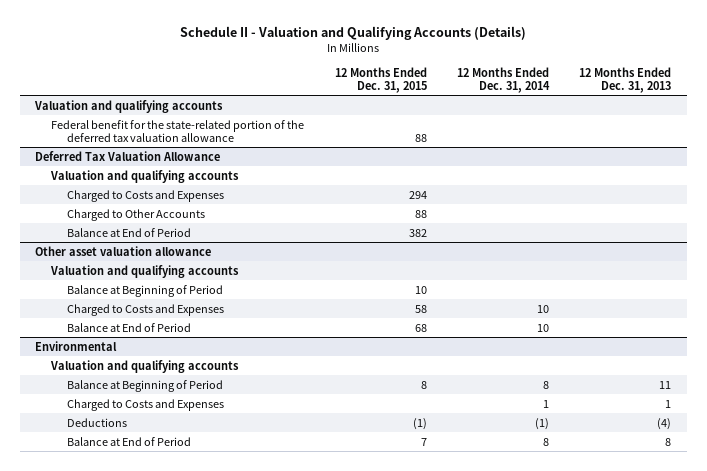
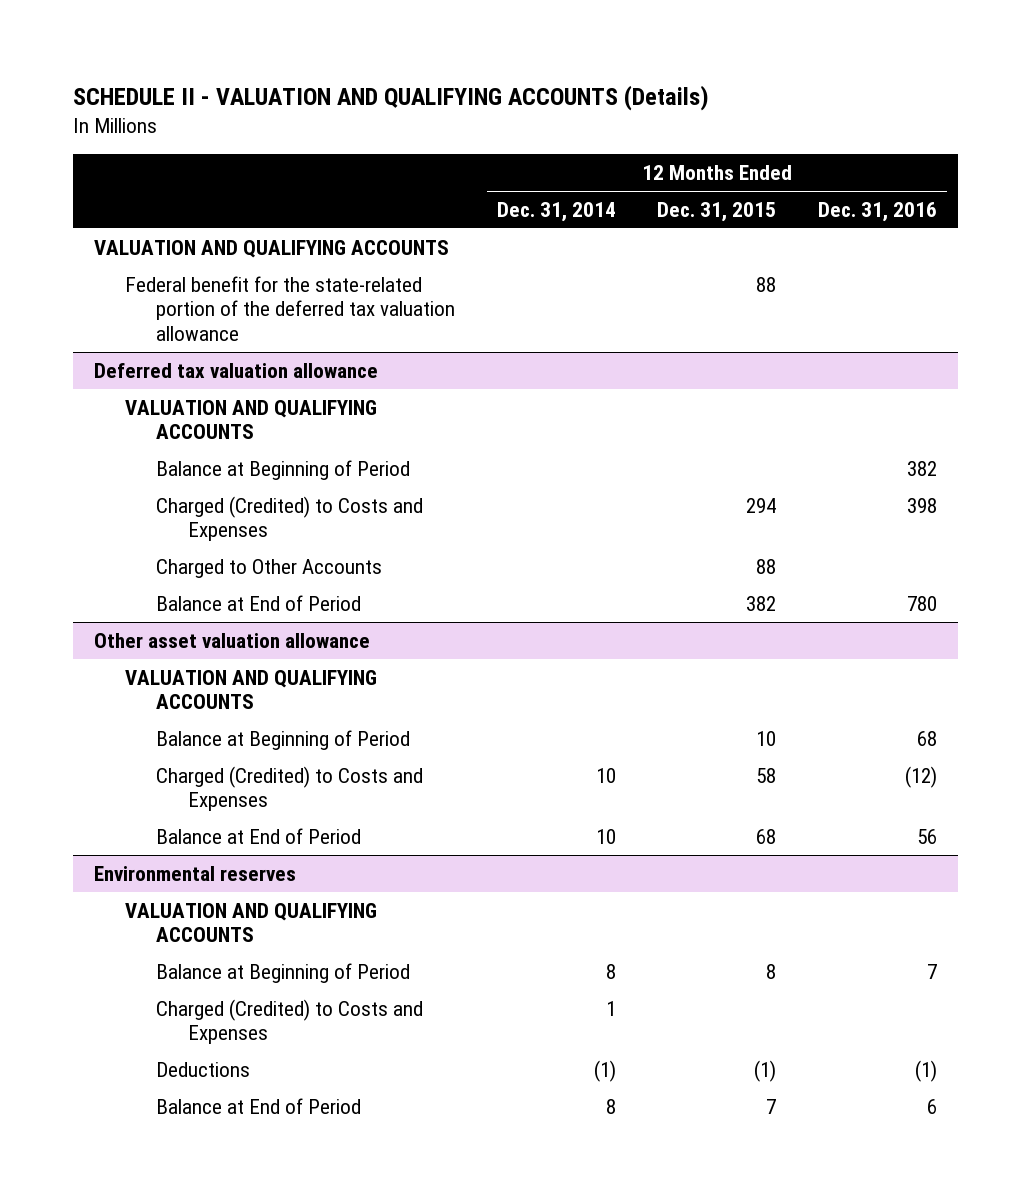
[180,26,527,41] Schedule II - Valuation and Qualifying Accounts (Details) -> [72,85,709,112] SCHEDULE II - VALUATION AND QUALIFYING ACCOUNTS (Details)
[579,66,672,93] 12 Months Ended Dec. 31, 2013 -> none
none -> [817,201,937,222] Dec. 31, 2016
[34,99,224,113] Valuation and qualifying accounts -> [93,239,449,258] VALUATION AND QUALIFYING ACCOUNTS
[35,150,221,161] Deferred Tax Valuation Allowance -> [93,362,378,378] Deferred tax valuation allowance
[50,169,240,183] Valuation and qualifying accounts -> [124,399,377,440] VALUATION AND QUALIFYING ACCOUNTS
none -> [156,459,411,480] Balance at Beginning of Period
[67,189,225,202] Charged to Costs and Expenses -> [156,495,424,542] Charged (Credited) to Costs and Expenses
[50,264,240,278] Valuation and qualifying accounts -> [124,669,377,710] VALUATION AND QUALIFYING ACCOUNTS
[67,303,225,316] Charged to Costs and Expenses -> [156,765,424,812] Charged (Credited) to Costs and Expenses
[35,340,118,351] Environmental -> [93,865,296,881] Environmental reserves
[50,359,240,373] Valuation and qualifying accounts -> [124,902,377,943] VALUATION AND QUALIFYING ACCOUNTS
[67,398,225,411] Charged to Costs and Expenses -> [156,998,424,1045] Charged (Credited) to Costs and Expenses

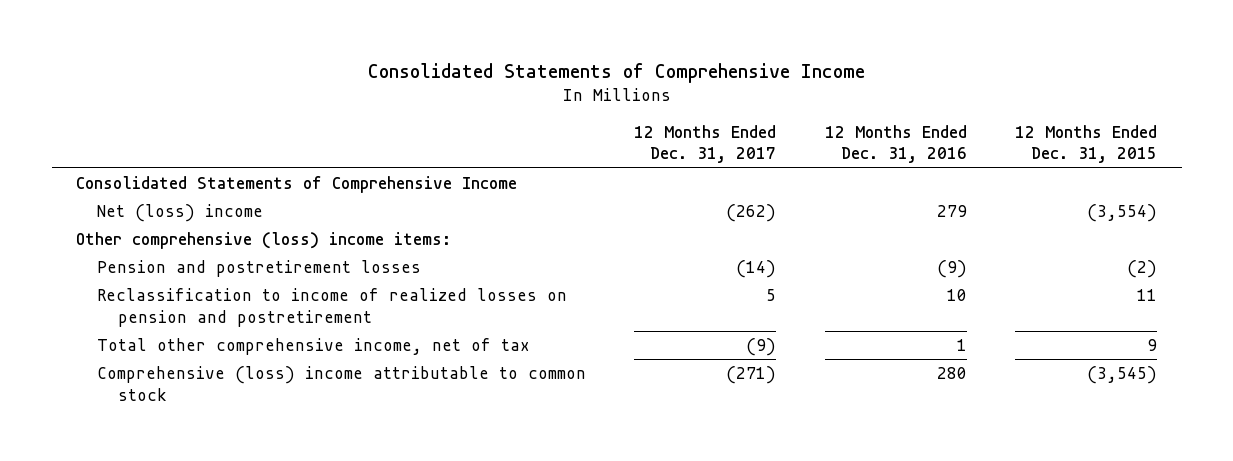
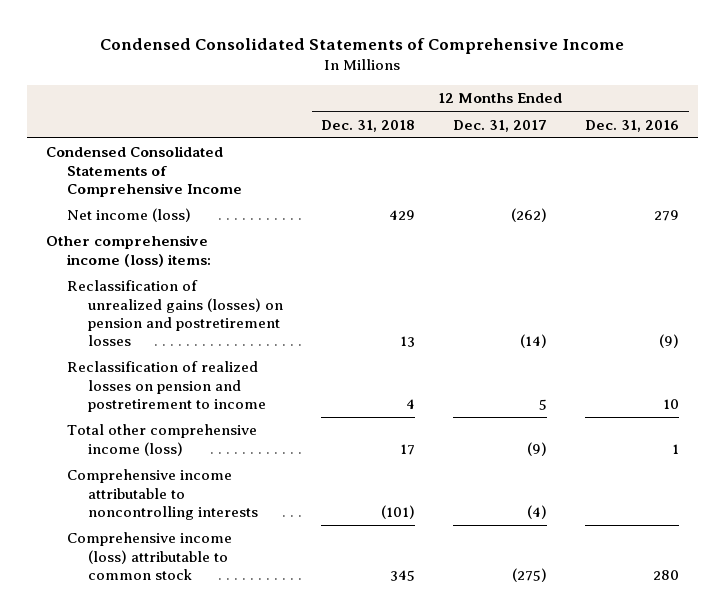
[367,62,865,83] Consolidated Statements of Comprehensive Income -> [100,37,625,54] Condensed Consolidated Statements of Comprehensive Income
[1015,124,1158,164] 12 Months Ended Dec. 31, 2015 -> none
none -> [321,119,416,132] Dec. 31, 2018
[75,175,517,193] Consolidated Statements of Comprehensive Income -> [45,146,242,197] Condensed Consolidated Statements of Comprehensive Income
[96,203,263,222] Net (loss) income -> [66,208,191,223] Net income (loss)
[75,231,451,249] Other comprehensive (loss) income items: -> [45,235,211,267] Other comprehensive income (loss) items:
[96,259,421,277] Pension and postretirement losses -> [66,280,284,346] Reclassification of unrealized gains (losses) on pension and postretirement losses
[96,287,567,327] Reclassification to income of realized losses on pension and postretirement -> [66,361,267,412] Reclassification of realized losses on pension and postretirement to income
[96,337,530,355] Total other comprehensive income, net of tax -> [66,424,257,456] Total other comprehensive income (loss)
none -> [66,469,259,520] Comprehensive income attributable to noncontrolling interests
[96,365,586,401] Comprehensive (loss) income attributable to common stock -> [66,532,232,580] Comprehensive income (loss) attributable to common stock
[726,365,777,384] (271) -> [512,567,548,582] (275)

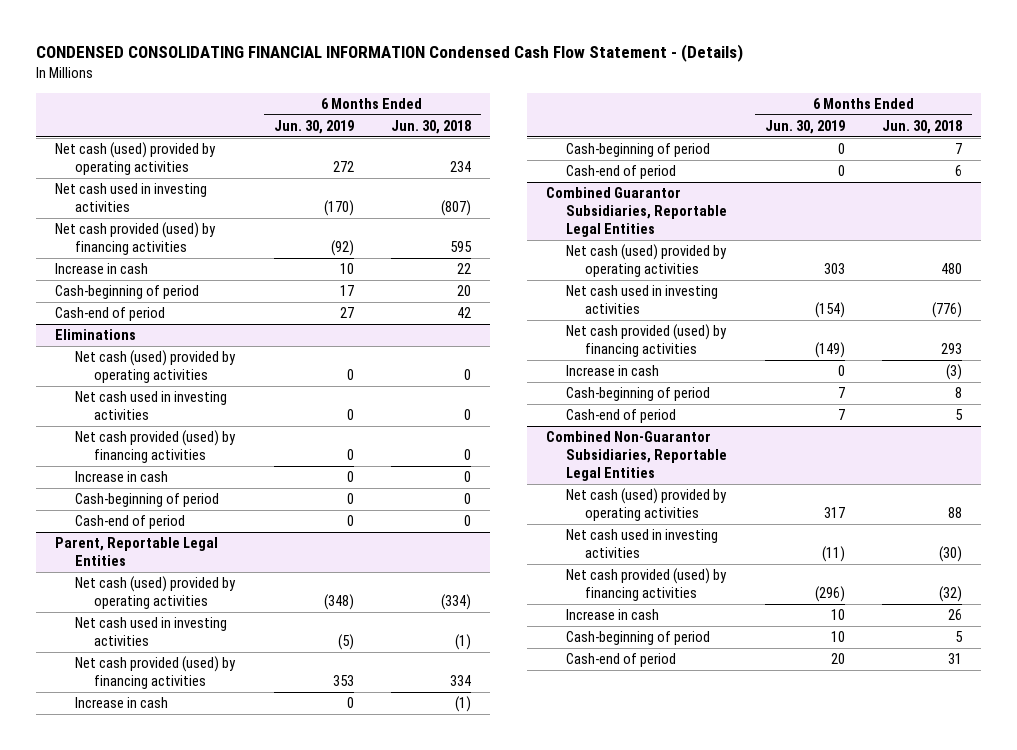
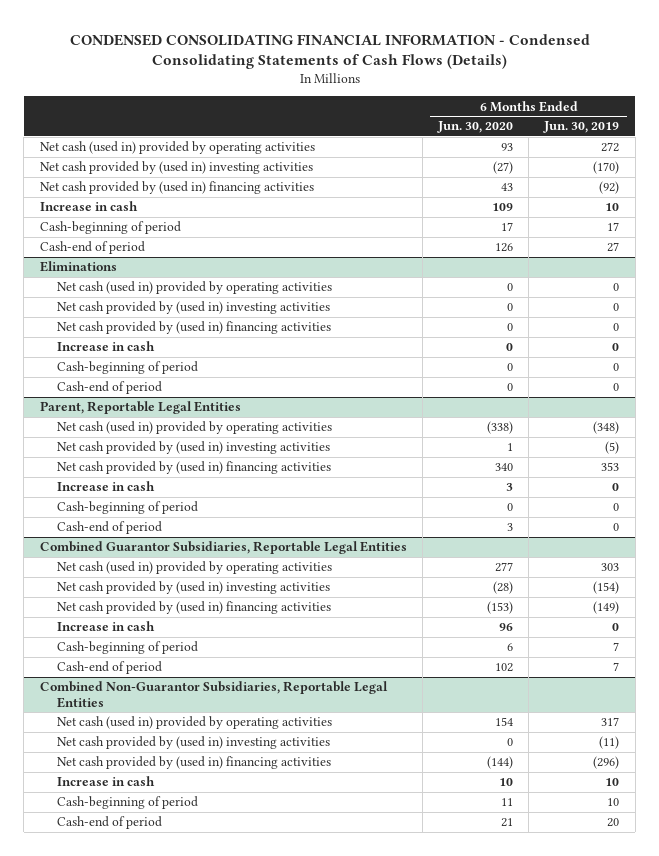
[35,44,743,63] CONDENSED CONSOLIDATING FINANCIAL INFORMATION Condensed Cash Flow Statement - (Details) -> [69,33,590,70] CONDENSED CONSOLIDATING FINANCIAL INFORMATION - Condensed Consolidating Statements of Cash Flows (Details)
[391,119,472,134] Jun. 30, 2018 -> none
none -> [437,121,514,134] Jun. 30, 2020
[54,142,216,175] Net cash (used) provided by operating activities -> [39,141,315,155] Net cash (used in) provided by operating activities
[54,183,207,212] Net cash used in investing activities -> [39,161,313,175] Net cash provided by (used in) investing activities
[54,222,216,255] Net cash provided (used) by financing activities -> [39,181,314,195] Net cash provided by (used in) financing activities
[74,350,236,383] Net cash (used) provided by operating activities -> [57,281,333,295] Net cash (used in) provided by operating activities
[74,391,227,420] Net cash used in investing activities -> [57,301,331,315] Net cash provided by (used in) investing activities
[74,430,236,463] Net cash provided (used) by financing activities -> [57,321,332,335] Net cash provided by (used in) financing activities
[74,576,236,609] Net cash (used) provided by operating activities -> [57,421,333,435] Net cash (used in) provided by operating activities
[74,617,227,646] Net cash used in investing activities -> [57,441,331,455] Net cash provided by (used in) investing activities
[74,656,236,689] Net cash provided (used) by financing activities -> [57,461,332,475] Net cash provided by (used in) financing activities
[565,244,727,277] Net cash (used) provided by operating activities -> [57,561,333,575] Net cash (used in) provided by operating activities
[565,285,718,314] Net cash used in investing activities -> [57,581,331,595] Net cash provided by (used in) investing activities
[565,324,727,357] Net cash provided (used) by financing activities -> [57,601,332,615] Net cash provided by (used in) financing activities
[565,488,727,521] Net cash (used) provided by operating activities -> [57,716,333,730] Net cash (used in) provided by operating activities
[565,529,718,558] Net cash used in investing activities -> [57,736,331,750] Net cash provided by (used in) investing activities
[565,568,727,601] Net cash provided (used) by financing activities -> [57,756,332,770] Net cash provided by (used in) financing activities

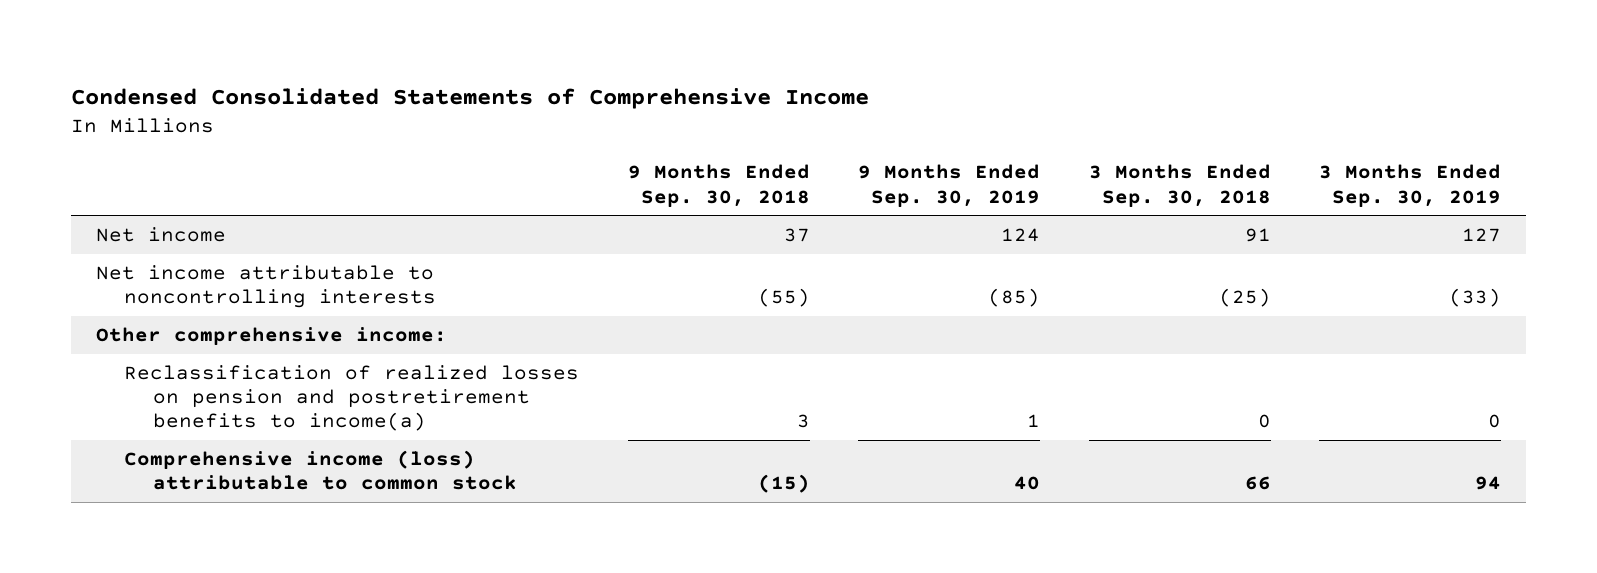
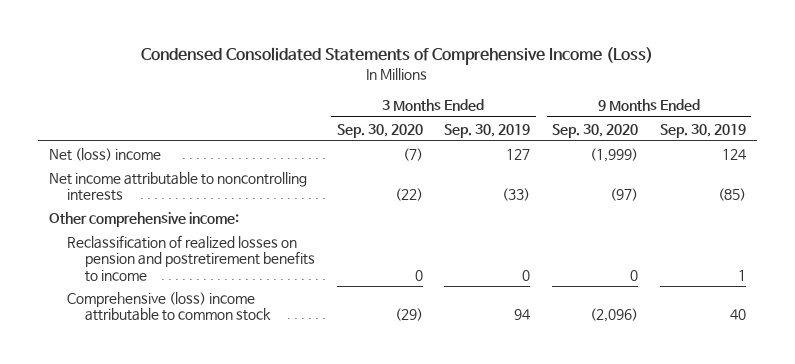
[71,87,870,109] Condensed Consolidated Statements of Comprehensive Income -> [141,47,654,66] Condensed Consolidated Statements of Comprehensive Income (Loss)
[627,164,810,207] 9 Months Ended Sep. 30, 2018 -> none
[1088,164,1271,207] 3 Months Ended Sep. 30, 2018 -> none
none -> [336,123,423,138] Sep. 30, 2020
none -> [551,123,638,138] Sep. 30, 2020
[95,227,226,243] Net income -> [49,147,162,161] Net (loss) income
[124,365,580,432] Reclassification of realized losses on pension and postretirement benefits to income(a) -> [66,234,315,282] Reclassification of realized losses on pension and postretirement benefits to income
[124,450,517,491] Comprehensive income (loss) attributable to common stock -> [66,291,271,322] Comprehensive (loss) income attributable to common stock

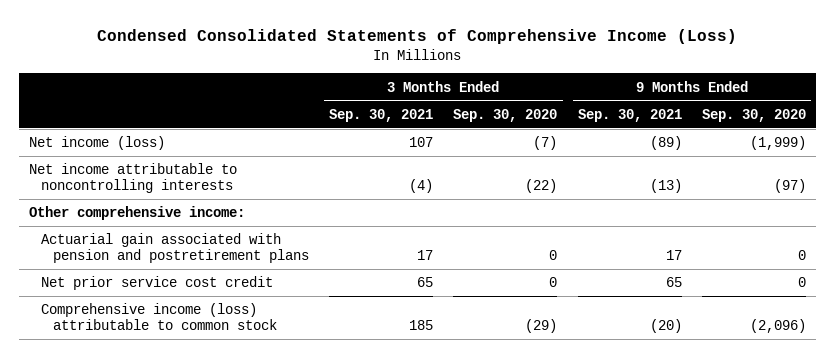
[444,123,531,138] Sep. 30, 2019 -> none
[659,123,746,138] Sep. 30, 2019 -> none
none -> [329,108,434,122] Sep. 30, 2021
none -> [577,108,682,122] Sep. 30, 2021
[49,147,162,161] Net (loss) income -> [29,136,166,151] Net income (loss)
[66,234,315,282] Reclassification of realized losses on pension and postretirement benefits to income -> none
none -> [41,233,310,264] Actuarial gain associated with pension and postretirement plans
none -> [41,276,274,291] Net prior service cost credit
[66,291,271,322] Comprehensive (loss) income attributable to common stock -> [41,303,278,331] Comprehensive income (loss) attributable to common stock

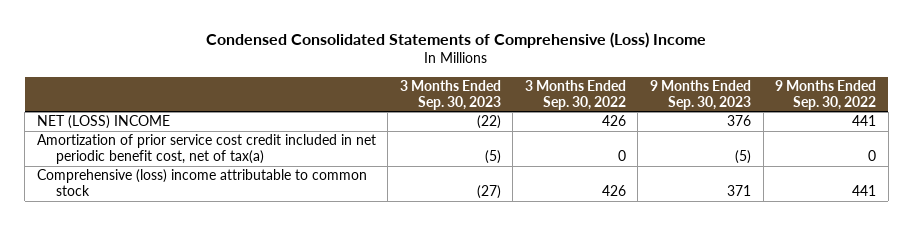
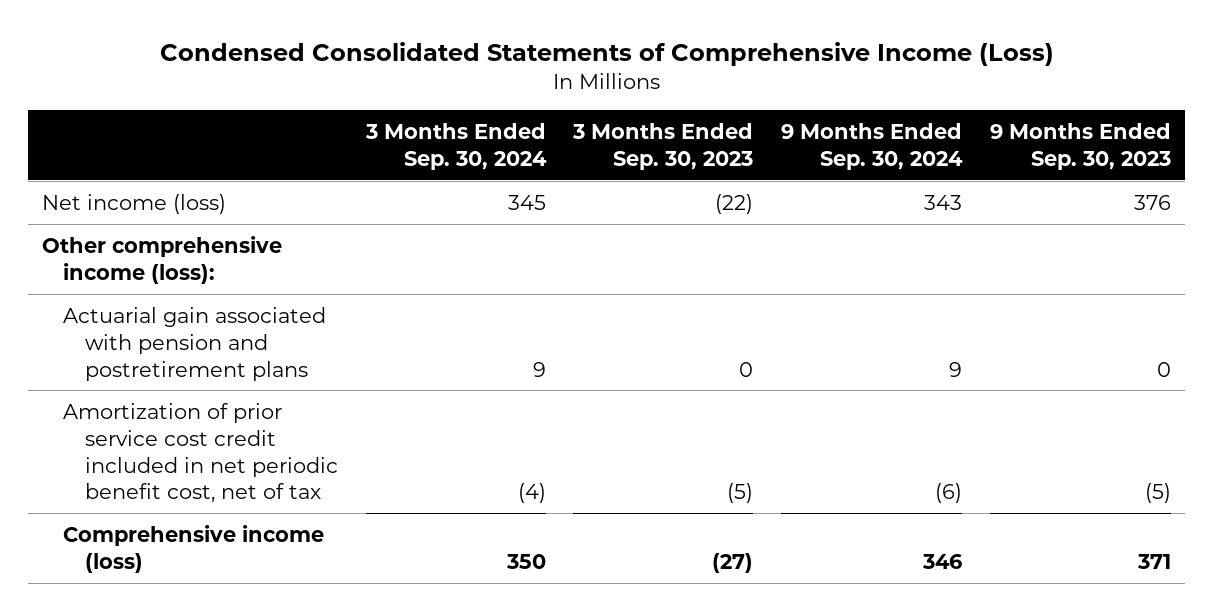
[206,32,707,49] Condensed Consolidated Statements of Comprehensive (Loss) Income -> [159,41,1054,66] Condensed Consolidated Statements of Comprehensive Income (Loss)
[524,79,626,110] 3 Months Ended Sep. 30, 2022 -> none
[775,79,877,110] 9 Months Ended Sep. 30, 2022 -> none
none -> [364,123,547,171] 3 Months Ended Sep. 30, 2024
none -> [781,123,964,171] 9 Months Ended Sep. 30, 2024
[36,115,170,130] NET (LOSS) INCOME -> [42,193,227,214] Net income (loss)
none -> [42,235,283,284] Other comprehensive income (loss):
none -> [63,306,327,381] Actuarial gain associated with pension and postretirement plans
[36,134,376,165] Amortization of prior service cost credit included in net periodic benefit cost, net of tax(a) -> [63,402,338,504] Amortization of prior service cost credit included in net periodic benefit cost, net of tax
[36,169,367,197] Comprehensive (loss) income attributable to common stock -> [63,524,325,573] Comprehensive income (loss)

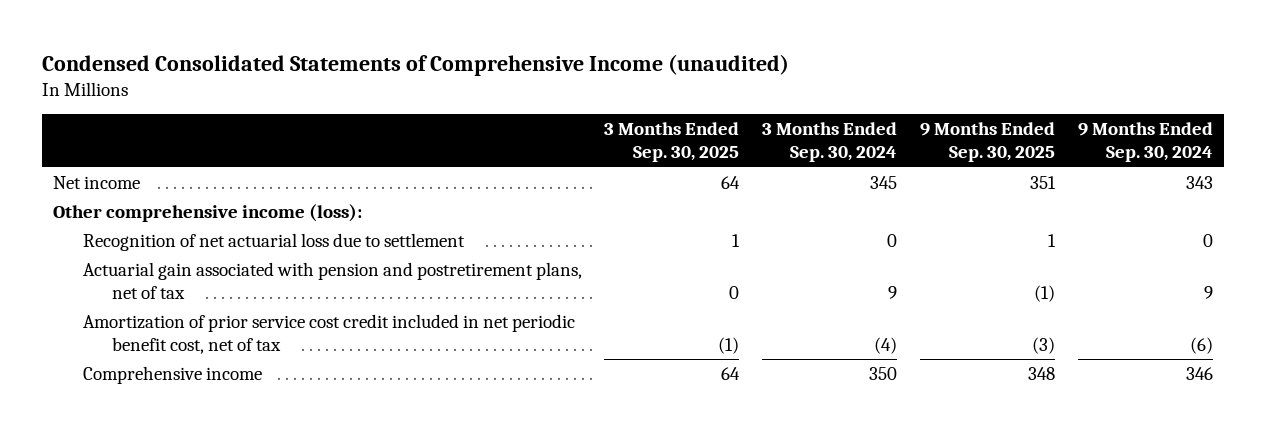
[159,41,1054,66] Condensed Consolidated Statements of Comprehensive Income (Loss) -> [42,53,790,76] Condensed Consolidated Statements of Comprehensive Income (unaudited)
[572,123,754,171] 3 Months Ended Sep. 30, 2023 -> none
[990,123,1172,171] 9 Months Ended Sep. 30, 2023 -> none
none -> [604,122,740,163] 3 Months Ended Sep. 30, 2025
none -> [919,122,1055,163] 9 Months Ended Sep. 30, 2025
[42,193,227,214] Net income (loss) -> [53,175,141,189] Net income
none -> [82,232,465,251] Recognition of net actuarial loss due to settlement
[63,306,327,381] Actuarial gain associated with pension and postretirement plans -> [82,261,582,299] Actuarial gain associated with pension and postretirement plans, net of tax
[63,524,325,573] Comprehensive income (loss) -> [82,365,262,384] Comprehensive income

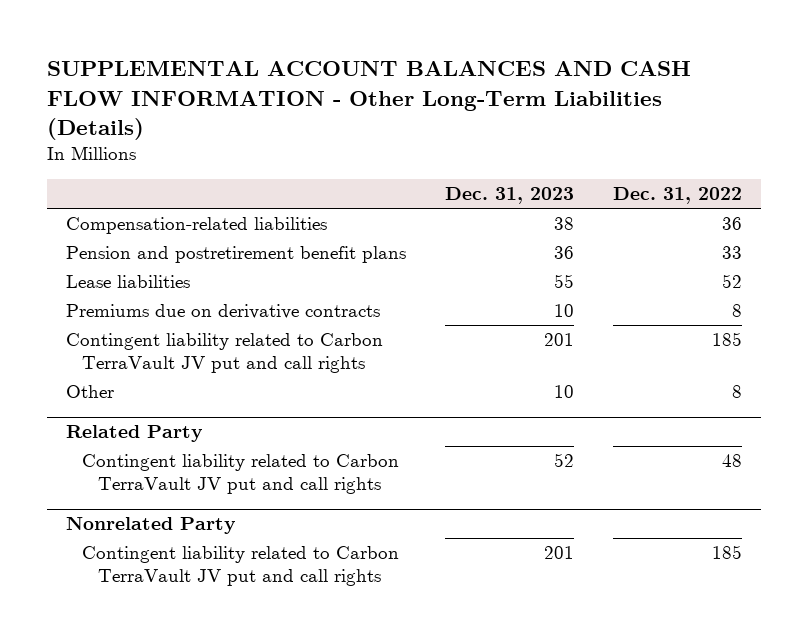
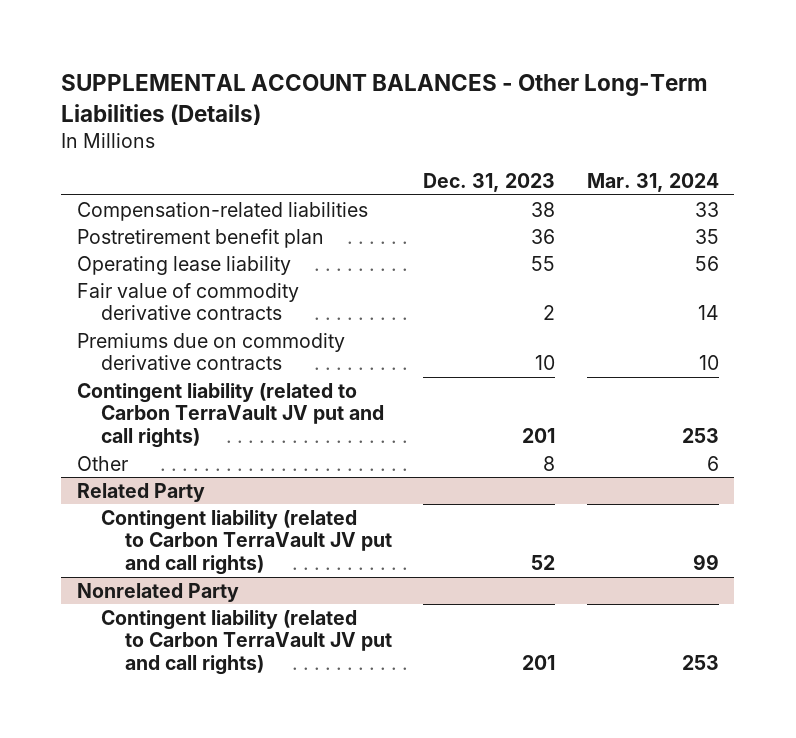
[47,61,692,140] SUPPLEMENTAL ACCOUNT BALANCES AND CASH FLOW INFORMATION - Other Long-Term Liabilities (Details) -> [61,74,709,125] SUPPLEMENTAL ACCOUNT BALANCES - Other Long-Term Liabilities (Details)
[612,187,742,205] Dec. 31, 2022 -> none
none -> [586,173,719,193] Mar. 31, 2024
[66,246,407,264] Pension and postretirement benefit plans -> [76,228,324,248] Postretirement benefit plan
[66,275,191,289] Lease liabilities -> [76,255,291,275] Operating lease liability
none -> [76,282,299,321] Fair value of commodity derivative contracts
[66,304,381,320] Premiums due on derivative contracts -> [76,332,345,371] Premiums due on commodity derivative contracts
[66,333,384,373] Contingent liability related to Carbon TerraVault JV put and call rights -> [76,382,384,449] Contingent liability (related to Carbon TerraVault JV put and call rights)
[553,385,574,399] 10 -> [543,455,556,471] 8
[82,454,400,494] Contingent liability related to Carbon TerraVault JV put and call rights -> [100,509,392,576] Contingent liability (related to Carbon TerraVault JV put and call rights)
[82,546,400,586] Contingent liability related to Carbon TerraVault JV put and call rights -> [100,609,392,676] Contingent liability (related to Carbon TerraVault JV put and call rights)

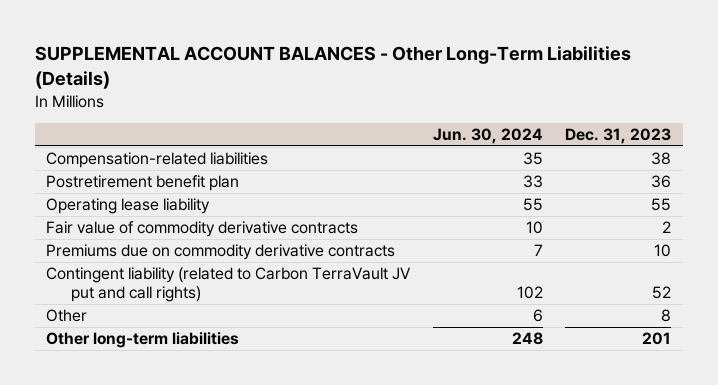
[586,173,719,193] Mar. 31, 2024 -> none
none -> [432,127,543,144] Jun. 30, 2024
[76,382,384,449] Contingent liability (related to Carbon TerraVault JV put and call rights) -> none
[76,482,205,502] Related Party -> none
[76,582,239,602] Nonrelated Party -> none
[76,455,128,471] Other -> [46,309,88,323] Other
[100,609,392,676] Contingent liability (related to Carbon TerraVault JV put and call rights) -> [46,332,240,349] Other long-term liabilities

